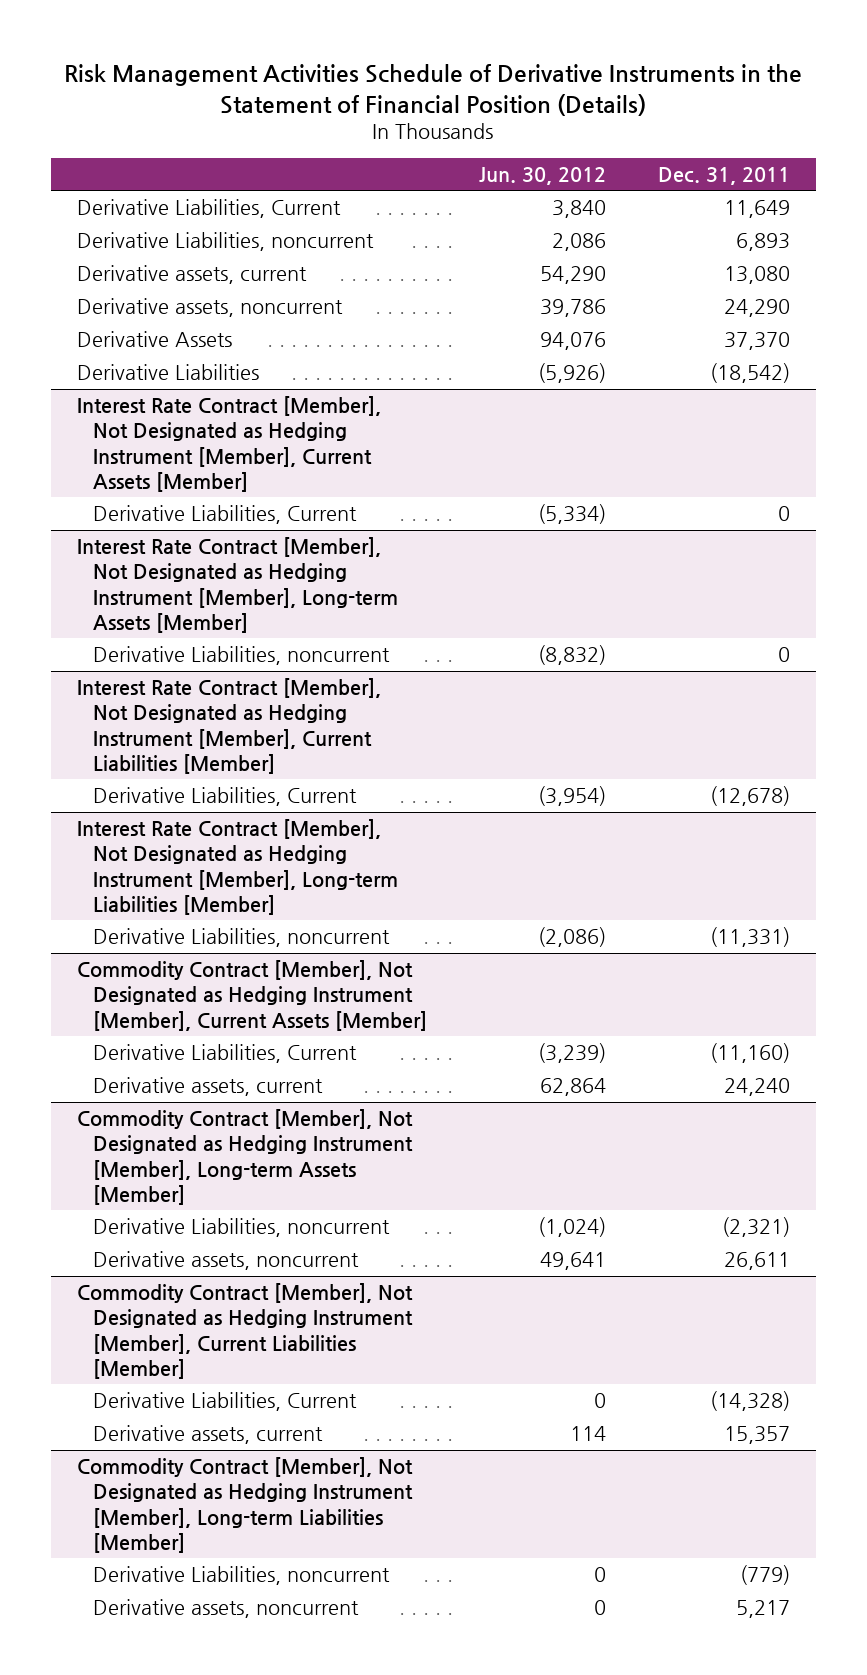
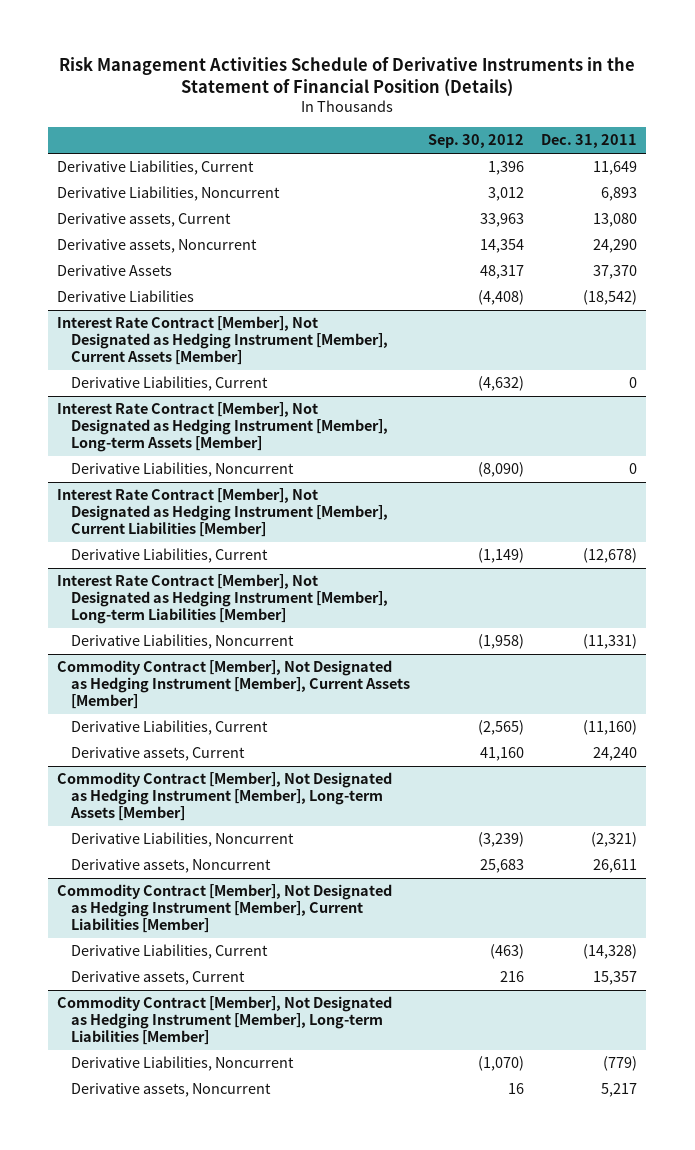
[479,166,607,185] Jun. 30, 2012 -> none
none -> [427,134,524,149] Sep. 30, 2012
[76,232,374,252] Derivative Liabilities, noncurrent -> [57,186,281,202] Derivative Liabilities, Noncurrent
[76,265,307,285] Derivative assets, current -> [57,213,232,228] Derivative assets, Current
[76,298,343,318] Derivative assets, noncurrent -> [57,239,258,254] Derivative assets, Noncurrent
[93,646,391,666] Derivative Liabilities, noncurrent -> [70,462,294,478] Derivative Liabilities, Noncurrent
[93,928,391,948] Derivative Liabilities, noncurrent -> [70,634,294,650] Derivative Liabilities, Noncurrent
[93,1077,324,1097] Derivative assets, current -> [70,747,245,762] Derivative assets, Current
[93,1218,391,1238] Derivative Liabilities, noncurrent -> [70,832,294,848] Derivative Liabilities, Noncurrent
[93,1251,360,1271] Derivative assets, noncurrent -> [70,859,271,874] Derivative assets, Noncurrent
[93,1425,324,1445] Derivative assets, current -> [70,971,245,986] Derivative assets, Current
[93,1566,391,1586] Derivative Liabilities, noncurrent -> [70,1056,294,1072] Derivative Liabilities, Noncurrent
[93,1599,360,1619] Derivative assets, noncurrent -> [70,1083,271,1098] Derivative assets, Noncurrent

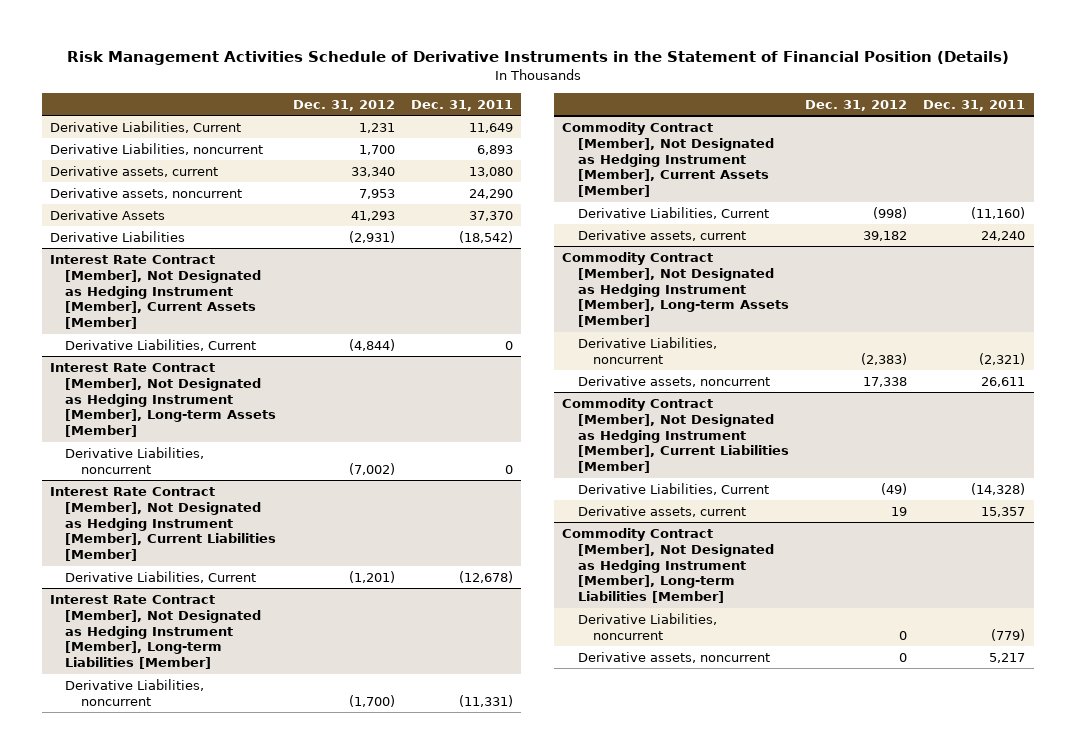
[427,134,524,149] Sep. 30, 2012 -> none
none -> [292,100,395,112] Dec. 31, 2012
[57,186,281,202] Derivative Liabilities, Noncurrent -> [50,142,264,155] Derivative Liabilities, noncurrent
[57,213,232,228] Derivative assets, Current -> [50,165,219,177] Derivative assets, current
[57,239,258,254] Derivative assets, Noncurrent -> [50,187,243,199] Derivative assets, noncurrent
[70,462,294,478] Derivative Liabilities, Noncurrent -> [65,446,205,474] Derivative Liabilities, noncurrent
[70,634,294,650] Derivative Liabilities, Noncurrent -> [65,678,205,706] Derivative Liabilities, noncurrent
[70,747,245,762] Derivative assets, Current -> [577,229,746,241] Derivative assets, current
[70,832,294,848] Derivative Liabilities, Noncurrent -> [577,336,717,364] Derivative Liabilities, noncurrent
[70,859,271,874] Derivative assets, Noncurrent -> [577,375,770,387] Derivative assets, noncurrent
[70,971,245,986] Derivative assets, Current -> [577,505,746,517] Derivative assets, current
[70,1056,294,1072] Derivative Liabilities, Noncurrent -> [577,612,717,640] Derivative Liabilities, noncurrent
[70,1083,271,1098] Derivative assets, Noncurrent -> [577,651,770,663] Derivative assets, noncurrent

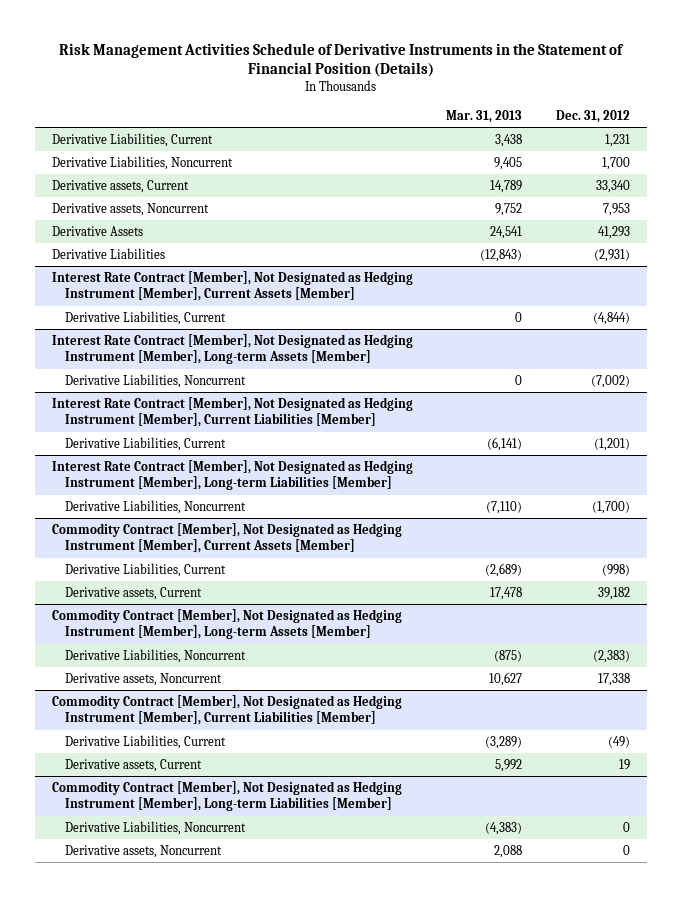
[411,100,514,112] Dec. 31, 2011 -> none
none -> [446,109,523,123] Mar. 31, 2013
[50,142,264,155] Derivative Liabilities, noncurrent -> [51,155,233,170] Derivative Liabilities, Noncurrent
[50,165,219,177] Derivative assets, current -> [51,179,189,193] Derivative assets, Current
[50,187,243,199] Derivative assets, noncurrent -> [51,202,209,216] Derivative assets, Noncurrent
[65,446,205,474] Derivative Liabilities, noncurrent -> [64,373,246,388] Derivative Liabilities, Noncurrent
[65,678,205,706] Derivative Liabilities, noncurrent -> [64,499,246,514] Derivative Liabilities, Noncurrent
[577,229,746,241] Derivative assets, current -> [64,586,202,600] Derivative assets, Current
[577,336,717,364] Derivative Liabilities, noncurrent -> [64,648,246,663] Derivative Liabilities, Noncurrent
[577,375,770,387] Derivative assets, noncurrent -> [64,672,222,686] Derivative assets, Noncurrent
[577,505,746,517] Derivative assets, current -> [64,758,202,772] Derivative assets, Current
[577,612,717,640] Derivative Liabilities, noncurrent -> [64,820,246,835] Derivative Liabilities, Noncurrent
[577,651,770,663] Derivative assets, noncurrent -> [64,844,222,858] Derivative assets, Noncurrent

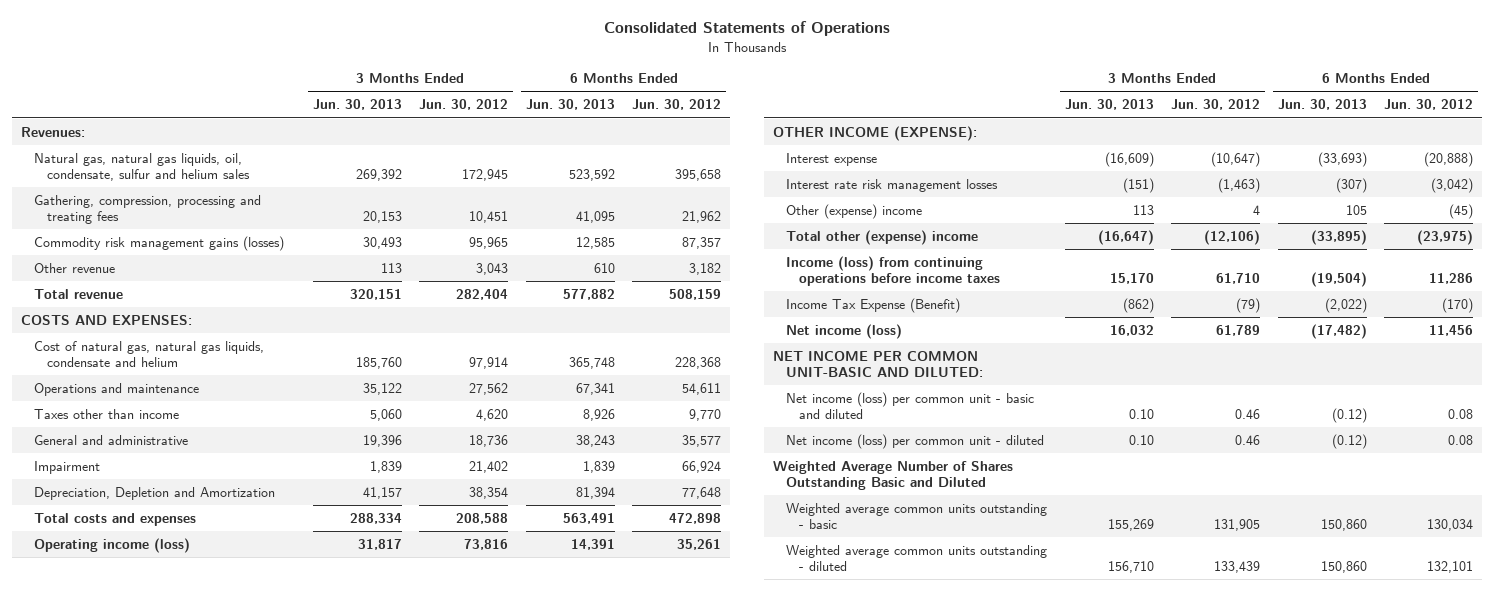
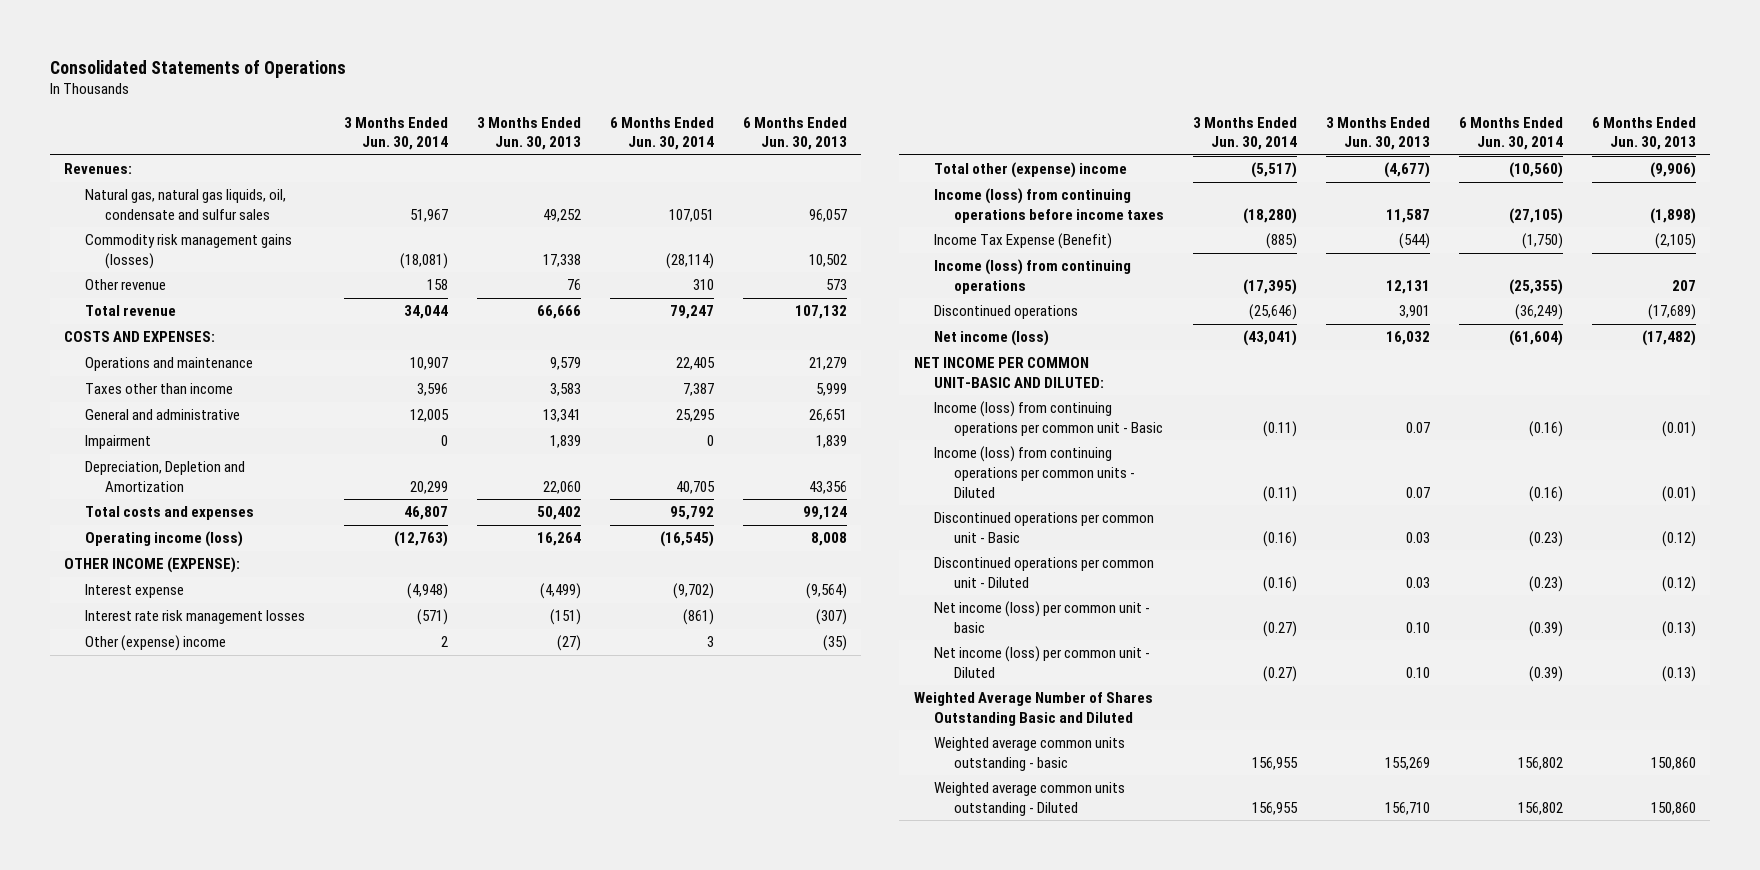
[419,99,509,111] Jun. 30, 2012 -> none
[632,99,722,111] Jun. 30, 2012 -> none
none -> [343,116,448,151] 3 Months Ended Jun. 30, 2014
none -> [609,116,714,151] 6 Months Ended Jun. 30, 2014
[33,194,261,224] Gathering, compression, processing and treating fees -> none
[33,152,251,181] Natural gas, natural gas liquids, oil, condensate, sulfur and helium sales -> [84,189,286,220] Natural gas, natural gas liquids, oil, condensate and sulfur sales
[355,168,402,181] 269,392 -> [542,208,581,222] 49,252
[568,168,615,181] 523,592 -> [808,208,847,222] 96,057
[362,236,402,249] 30,493 -> [542,253,581,267] 17,338
[575,236,615,249] 12,585 -> [808,253,847,267] 10,502
[380,262,402,273] 113 -> [566,279,581,291] 76
[593,262,615,273] 610 -> [825,279,847,291] 573
[349,288,402,300] 320,151 -> [536,305,581,320] 66,666
[562,288,615,300] 577,882 -> [794,305,847,320] 107,132
[33,340,264,367] Cost of natural gas, natural gas liquids, condensate and helium -> none
[362,382,402,395] 35,122 -> [549,357,581,371] 9,579
[575,382,615,395] 67,341 -> [808,357,847,371] 21,279
[369,408,402,421] 5,060 -> [549,383,581,397] 3,583
[582,408,615,421] 8,926 -> [815,383,847,397] 5,999
[362,434,402,447] 19,396 -> [542,409,581,423] 13,341
[575,434,615,447] 38,243 -> [808,409,847,423] 26,651
[362,486,402,499] 41,157 -> [542,480,581,494] 22,060
[575,486,615,499] 81,394 -> [808,480,847,494] 43,356
[349,512,402,524] 288,334 -> [536,506,581,521] 50,402
[562,512,615,524] 563,491 -> [802,506,847,521] 99,124
[357,538,402,550] 31,817 -> [536,532,581,547] 16,264
[570,538,615,550] 14,391 -> [810,532,847,547] 8,008
[1104,151,1154,167] (16,609) -> [539,583,581,600] (4,499)
[1317,151,1367,167] (33,693) -> [805,583,847,600] (9,564)
[1132,204,1154,215] 113 -> [556,635,581,652] (27)
[1345,204,1367,215] 105 -> [822,635,847,652] (35)
[1097,229,1154,245] (16,647) -> [1383,162,1430,179] (4,677)
[1310,229,1367,245] (33,895) -> [1649,162,1696,179] (9,906)
[1109,272,1154,284] 15,170 -> [1385,208,1430,223] 11,587
[1310,271,1367,287] (19,504) -> [1649,207,1696,224] (1,898)
[1122,297,1154,313] (862) -> [1398,233,1430,250] (544)
[1324,297,1367,313] (2,022) -> [1654,233,1696,250] (2,105)
none -> [933,259,1131,294] Income (loss) from continuing operations
none -> [933,305,1078,320] Discontinued operations
none -> [933,401,1164,436] Income (loss) from continuing operations per common unit - Basic
none -> [933,446,1136,498] Income (loss) from continuing operations per common units - Diluted
none -> [933,512,1154,543] Discontinued operations per common unit - Basic
none -> [933,557,1154,588] Discontinued operations per common unit - Diluted
[786,391,1035,419] Net income (loss) per common unit - basic and diluted -> [933,601,1150,633] Net income (loss) per common unit - basic
[1331,407,1367,423] (0.12) -> [1661,620,1696,637] (0.13)
[786,433,1045,449] Net income (loss) per common unit - diluted -> [933,646,1150,678] Net income (loss) per common unit - Diluted
[1331,433,1367,449] (0.12) -> [1661,665,1696,682] (0.13)
[786,544,1048,571] Weighted average common units outstanding - diluted -> [933,782,1125,816] Weighted average common units outstanding - Diluted

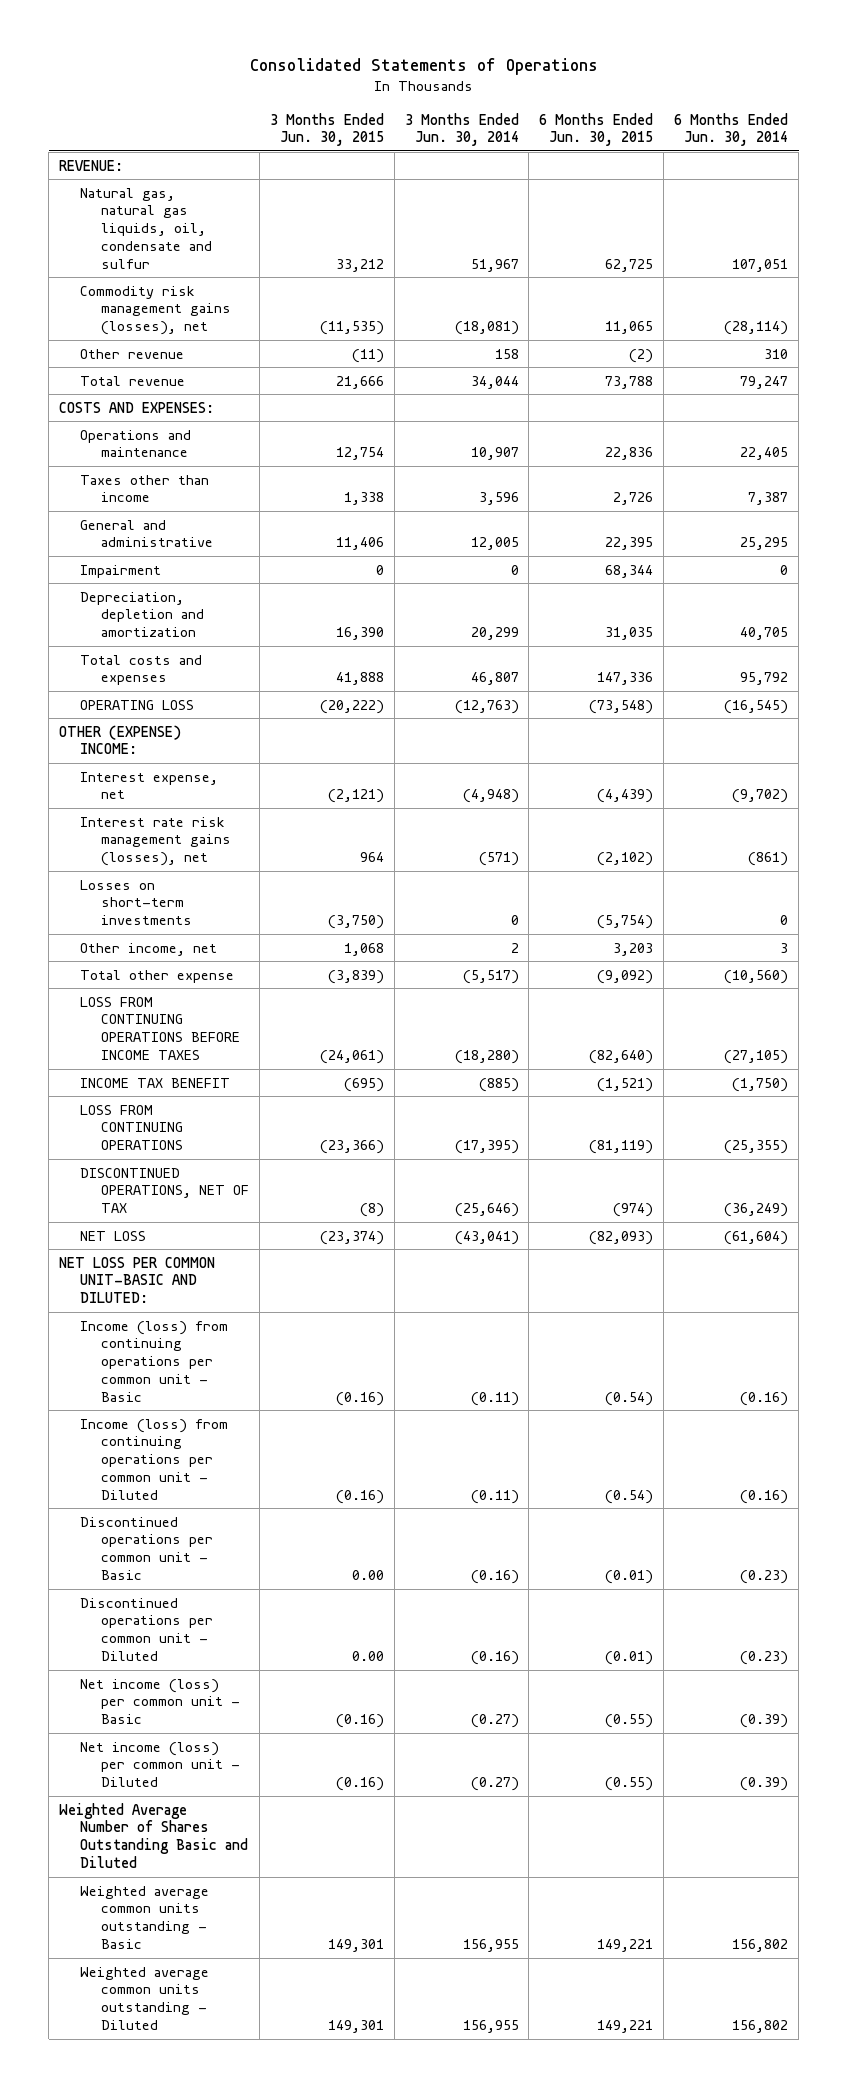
[476,116,581,151] 3 Months Ended Jun. 30, 2013 -> none
[742,116,847,151] 6 Months Ended Jun. 30, 2013 -> none
none -> [269,112,384,147] 3 Months Ended Jun. 30, 2015
none -> [539,112,654,147] 6 Months Ended Jun. 30, 2015
[64,163,133,175] Revenues: -> [59,159,124,171] REVENUE:
[84,189,286,220] Natural gas, natural gas liquids, oil, condensate and sulfur sales -> [79,187,212,269] Natural gas, natural gas liquids, oil, condensate and sulfur
[84,234,292,269] Commodity risk management gains (losses) -> [79,285,231,336] Commodity risk management gains (losses), net
[84,461,245,492] Depreciation, Depletion and Amortization -> [79,591,204,638] Depreciation, depletion and amortization
[84,531,243,548] Operating income (loss) -> [79,699,194,710] OPERATING LOSS
[64,557,241,574] OTHER INCOME (EXPENSE): -> [59,724,182,755] OTHER (EXPENSE) INCOME:
[84,584,184,599] Interest expense -> [79,771,218,800] Interest expense, net
[84,610,305,625] Interest rate risk management losses -> [79,816,231,867] Interest rate risk management gains (losses), net
none -> [79,879,192,926] Losses on short-term investments
[84,635,226,652] Other (expense) income -> [79,942,217,956] Other income, net
[933,162,1127,179] Total other (expense) income -> [79,969,234,983] Total other expense
[933,188,1165,223] Income (loss) from continuing operations before income taxes -> [79,996,240,1061] LOSS FROM CONTINUING OPERATIONS BEFORE INCOME TAXES
[933,233,1112,250] Income Tax Expense (Benefit) -> [79,1077,230,1088] INCOME TAX BENEFIT
[933,259,1131,294] Income (loss) from continuing operations -> [79,1104,183,1151] LOSS FROM CONTINUING OPERATIONS
[933,305,1078,320] Discontinued operations -> [79,1167,249,1214] DISCONTINUED OPERATIONS, NET OF TAX
[933,330,1049,347] Net income (loss) -> [79,1230,146,1241] NET LOSS
[913,357,1104,388] NET INCOME PER COMMON UNIT-BASIC AND DILUTED: -> [59,1256,216,1304] NET LOSS PER COMMON UNIT-BASIC AND DILUTED:
[933,446,1136,498] Income (loss) from continuing operations per common units - Diluted -> [79,1418,228,1500] Income (loss) from continuing operations per common unit - Diluted
[933,601,1150,633] Net income (loss) per common unit - basic -> [79,1678,240,1725] Net income (loss) per common unit - Basic
[933,737,1125,771] Weighted average common units outstanding - basic -> [79,1885,209,1950] Weighted average common units outstanding - Basic

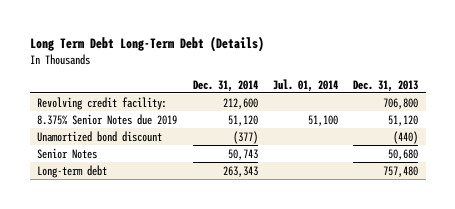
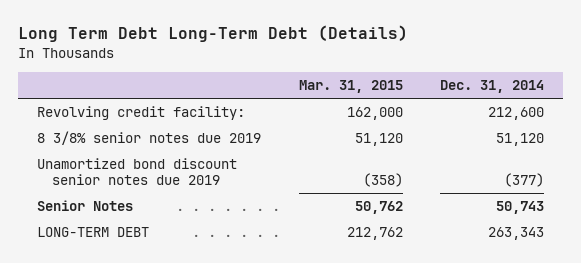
[272,78,338,92] Jul. 01, 2014 -> none
[352,79,418,92] Dec. 31, 2013 -> none
none -> [298,80,403,94] Mar. 31, 2015
[37,113,178,125] 8.375% Senior Notes due 2019 -> [36,131,261,146] 8 3/8% senior notes due 2019
[37,130,163,142] Unamortized bond discount -> [36,158,237,186] Unamortized bond discount senior notes due 2019
[37,164,108,178] Long-term debt -> [36,227,149,238] LONG-TERM DEBT

